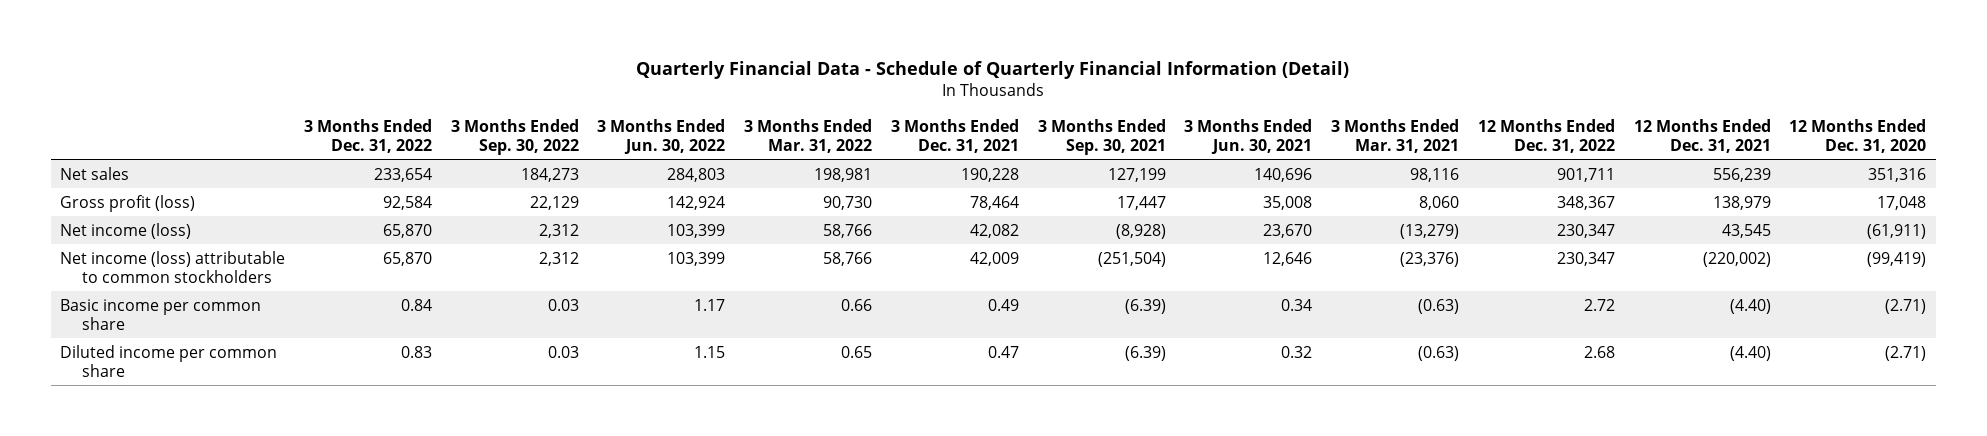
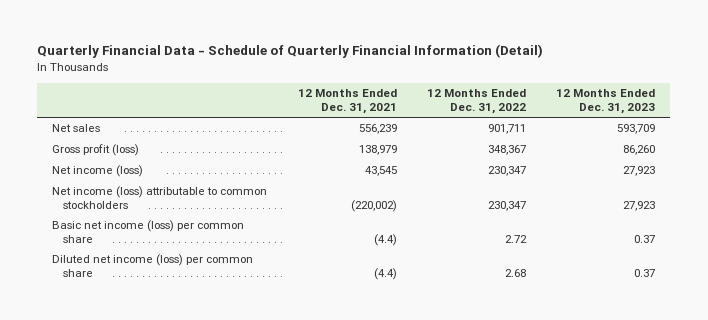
[303,118,432,153] 3 Months Ended Dec. 31, 2022 -> none
[450,118,579,155] 3 Months Ended Sep. 30, 2022 -> none
[597,118,726,154] 3 Months Ended Jun. 30, 2022 -> none
[744,118,873,153] 3 Months Ended Mar. 31, 2022 -> none
[890,118,1019,153] 3 Months Ended Dec. 31, 2021 -> none
[1037,118,1166,155] 3 Months Ended Sep. 30, 2021 -> none
[1184,118,1313,154] 3 Months Ended Jun. 30, 2021 -> none
[1331,118,1460,153] 3 Months Ended Mar. 31, 2021 -> none
[1789,118,1927,153] 12 Months Ended Dec. 31, 2020 -> none
none -> [556,89,656,115] 12 Months Ended Dec. 31, 2023
[60,298,262,330] Basic income per common share -> [52,220,245,244] Basic net income (loss) per common share
[1729,298,1771,314] (4.40) -> [373,234,397,247] (4.4)
[60,344,278,377] Diluted income per common share -> [52,254,254,278] Diluted net income (loss) per common share
[1729,345,1771,361] (4.40) -> [373,268,397,281] (4.4)

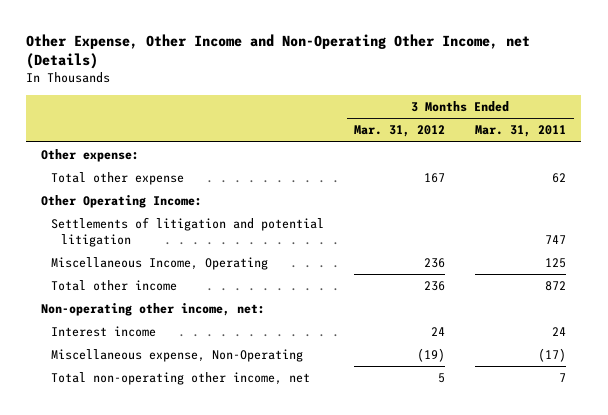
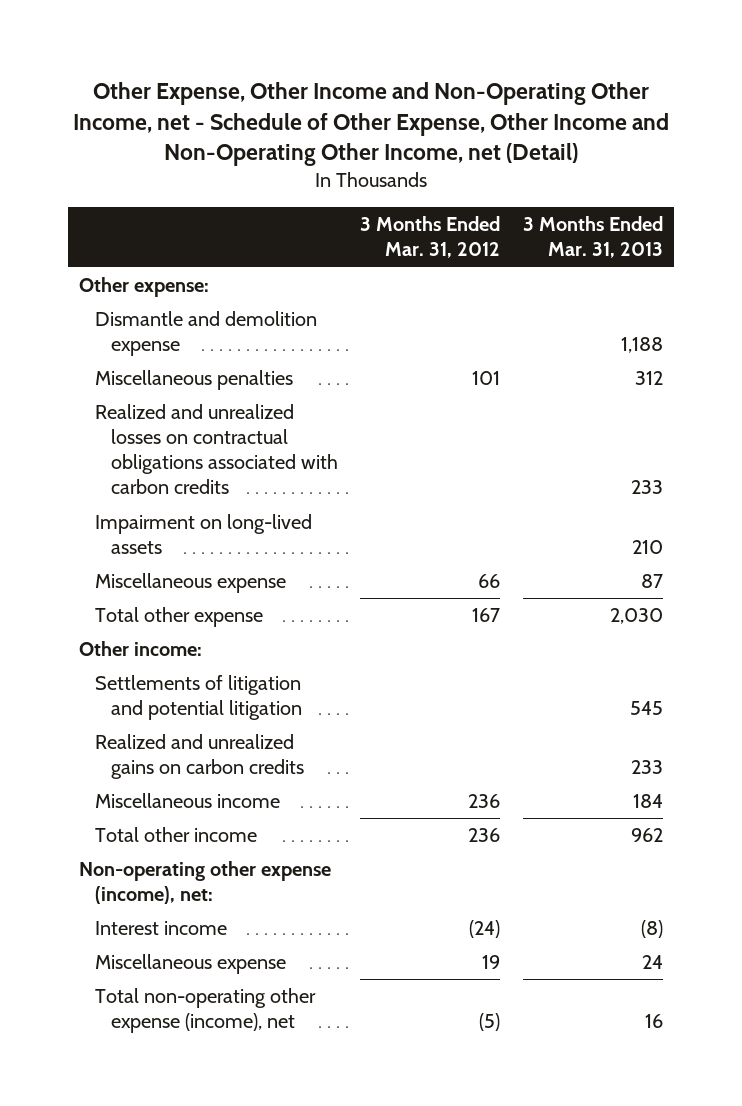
[26,33,531,70] Other Expense, Other Income and Non-Operating Other Income, net (Details) -> [72,81,669,167] Other Expense, Other Income and Non-Operating Other Income, net - Schedule of Other Expense, Other Income and Non-Operating Other Income, net (Detail)
[475,125,567,138] Mar. 31, 2011 -> none
none -> [522,216,663,259] 3 Months Ended Mar. 31, 2013
none -> [94,311,317,357] Dismantle and demolition expense
none -> [94,370,293,391] Miscellaneous penalties
none -> [94,404,338,495] Realized and unrealized losses on contractual obligations associated with carbon credits
none -> [94,514,312,555] Impairment on long-lived assets
none -> [94,573,286,594] Miscellaneous expense
[41,195,203,209] Other Operating Income: -> [78,641,202,657] Other income:
none -> [94,734,304,780] Realized and unrealized gains on carbon credits
[51,257,269,271] Miscellaneous Income, Operating -> [94,793,280,809] Miscellaneous income
[41,303,266,317] Non-operating other income, net: -> [78,861,331,905] Non-operating other expense (income), net:
[431,327,446,337] 24 -> [469,920,501,939] (24)
[51,349,304,363] Miscellaneous expense, Non-Operating -> [94,954,286,975] Miscellaneous expense
[417,348,446,363] (19) -> [482,955,501,970] 19
[51,372,311,386] Total non-operating other income, net -> [94,988,316,1034] Total non-operating other expense (income), net
[438,373,446,384] 5 -> [479,1013,501,1032] (5)

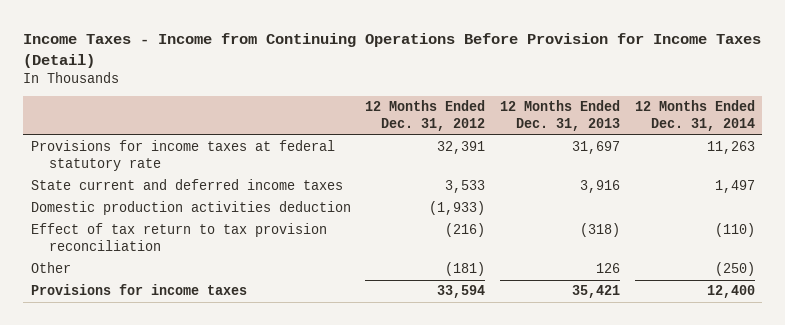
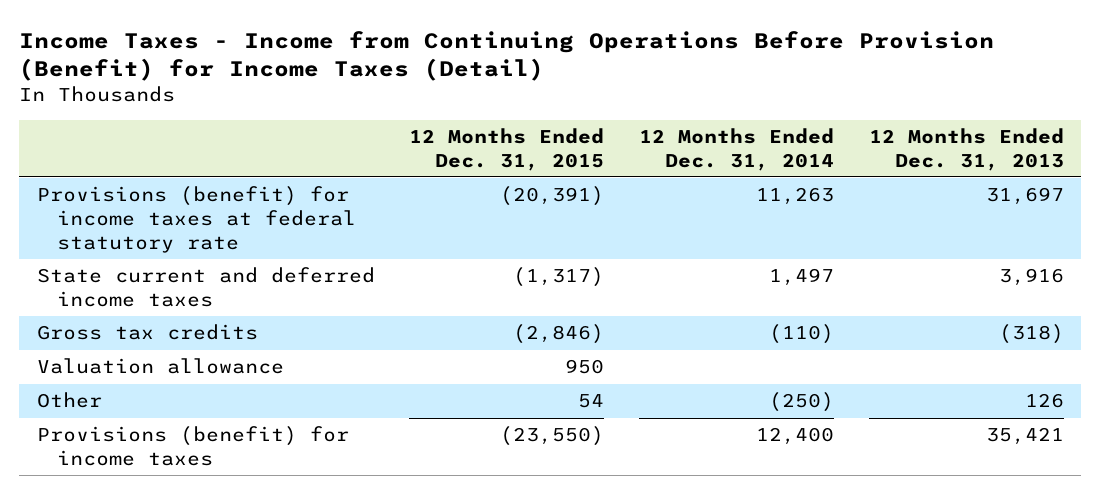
[23,33,762,68] Income Taxes - Income from Continuing Operations Before Provision for Income Taxes (Detail) -> [19,30,995,82] Income Taxes - Income from Continuing Operations Before Provision (Benefit) for Income Taxes (Detail)
[365,100,486,132] 12 Months Ended Dec. 31, 2012 -> none
none -> [409,127,605,171] 12 Months Ended Dec. 31, 2015
[30,140,335,172] Provisions for income taxes at federal statutory rate -> [36,186,357,253] Provisions (benefit) for income taxes at federal statutory rate
[30,201,351,216] Domestic production activities deduction -> none
[30,223,327,252] Effect of tax return to tax provision reconciliation -> [36,324,258,341] Gross tax credits
none -> [36,358,284,375] Valuation allowance
[30,284,247,296] Provisions for income taxes -> [36,426,349,466] Provisions (benefit) for income taxes

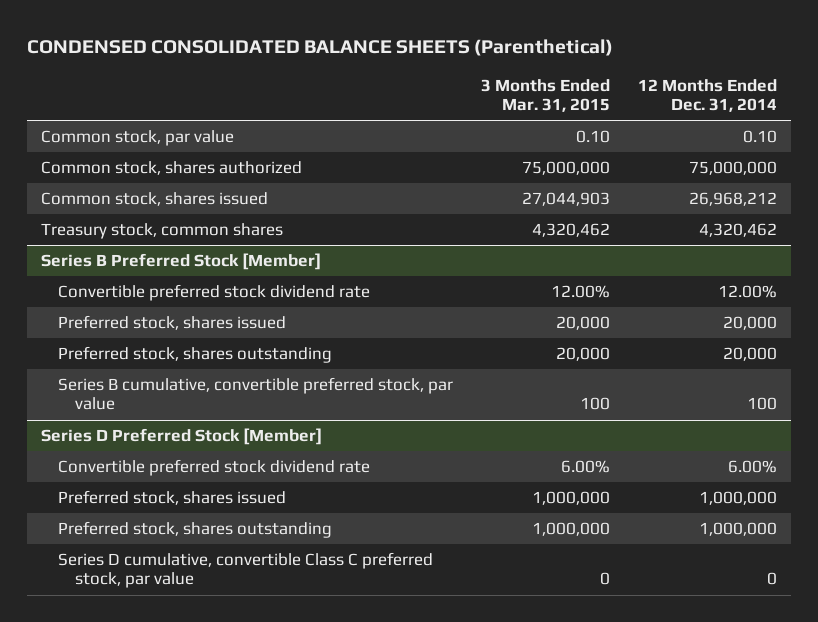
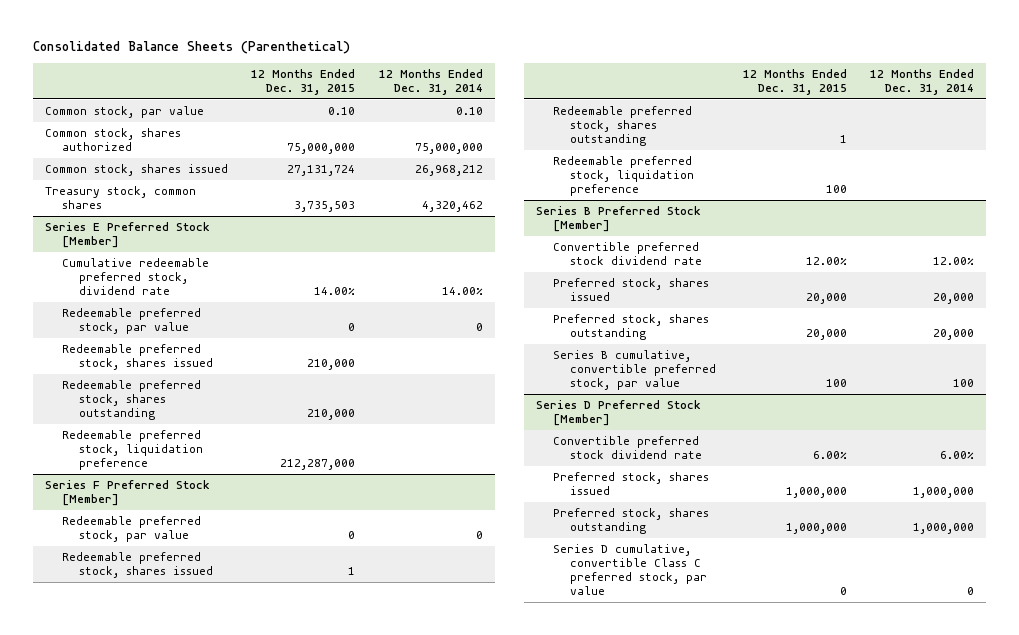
[26,38,613,56] CONDENSED CONSOLIDATED BALANCE SHEETS (Parenthetical) -> [33,41,351,55] Consolidated Balance Sheets (Parenthetical)
[481,78,611,112] 3 Months Ended Mar. 31, 2015 -> none
none -> [251,69,356,96] 12 Months Ended Dec. 31, 2015
none -> [44,221,210,248] Series E Preferred Stock [Member]
none -> [61,257,209,295] Cumulative redeemable preferred stock, dividend rate
none -> [61,307,201,334] Redeemable preferred stock, par value
none -> [61,343,213,370] Redeemable preferred stock, shares issued
none -> [61,379,201,420] Redeemable preferred stock, shares outstanding
none -> [61,429,203,470] Redeemable preferred stock, liquidation preference
none -> [44,479,210,506] Series F Preferred Stock [Member]
none -> [61,515,201,542] Redeemable preferred stock, par value
none -> [61,551,213,578] Redeemable preferred stock, shares issued
none -> [552,105,692,146] Redeemable preferred stock, shares outstanding
none -> [552,155,694,196] Redeemable preferred stock, liquidation preference

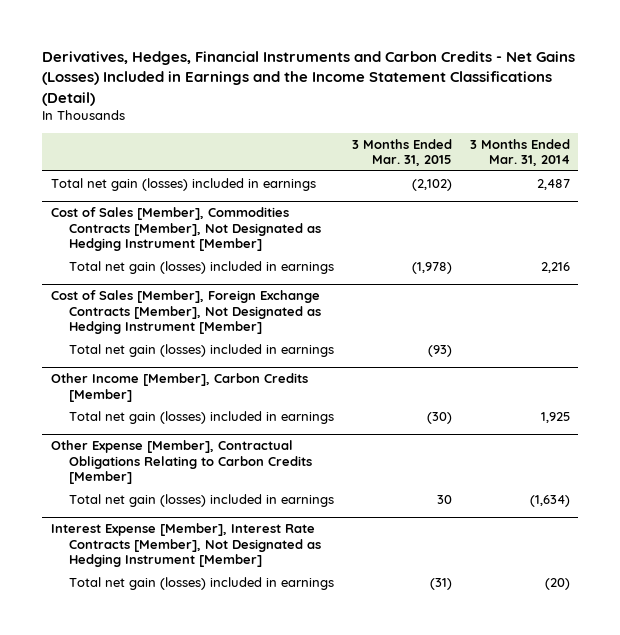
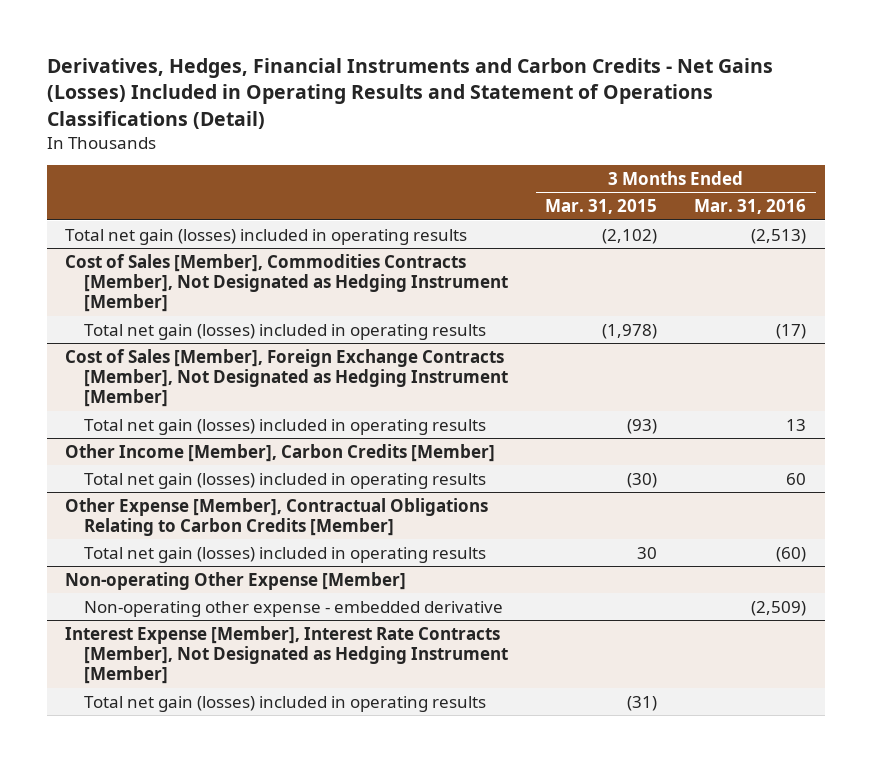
[41,51,575,106] Derivatives, Hedges, Financial Instruments and Carbon Credits - Net Gains (Losses) Included in Earnings and the Income Statement Classifications (Detail) -> [46,58,773,129] Derivatives, Hedges, Financial Instruments and Carbon Credits - Net Gains (Losses) Included in Operating Results and Statement of Operations Classifications (Detail)
[469,138,570,167] 3 Months Ended Mar. 31, 2014 -> none
none -> [694,199,807,215] Mar. 31, 2016
[50,177,316,191] Total net gain (losses) included in earnings -> [65,228,468,245] Total net gain (losses) included in operating results
[69,260,335,274] Total net gain (losses) included in earnings -> [83,323,486,340] Total net gain (losses) included in operating results
[69,343,335,357] Total net gain (losses) included in earnings -> [83,418,486,435] Total net gain (losses) included in operating results
[69,410,335,424] Total net gain (losses) included in earnings -> [83,472,486,489] Total net gain (losses) included in operating results
[69,493,335,507] Total net gain (losses) included in earnings -> [83,546,486,563] Total net gain (losses) included in operating results
none -> [65,571,407,590] Non-operating Other Expense [Member]
none -> [83,600,503,617] Non-operating other expense - embedded derivative
[69,576,335,590] Total net gain (losses) included in earnings -> [83,695,486,712] Total net gain (losses) included in operating results

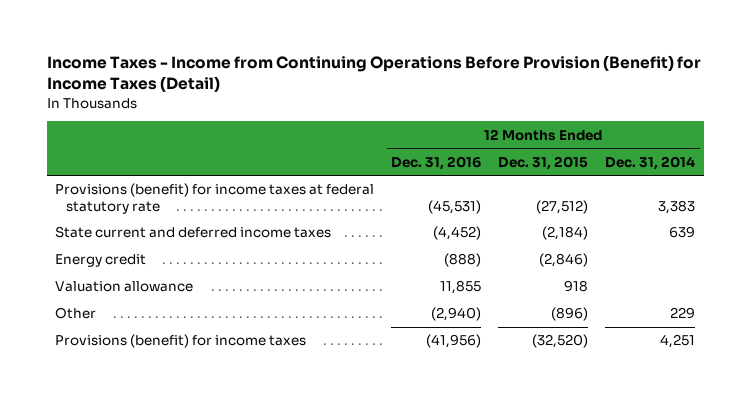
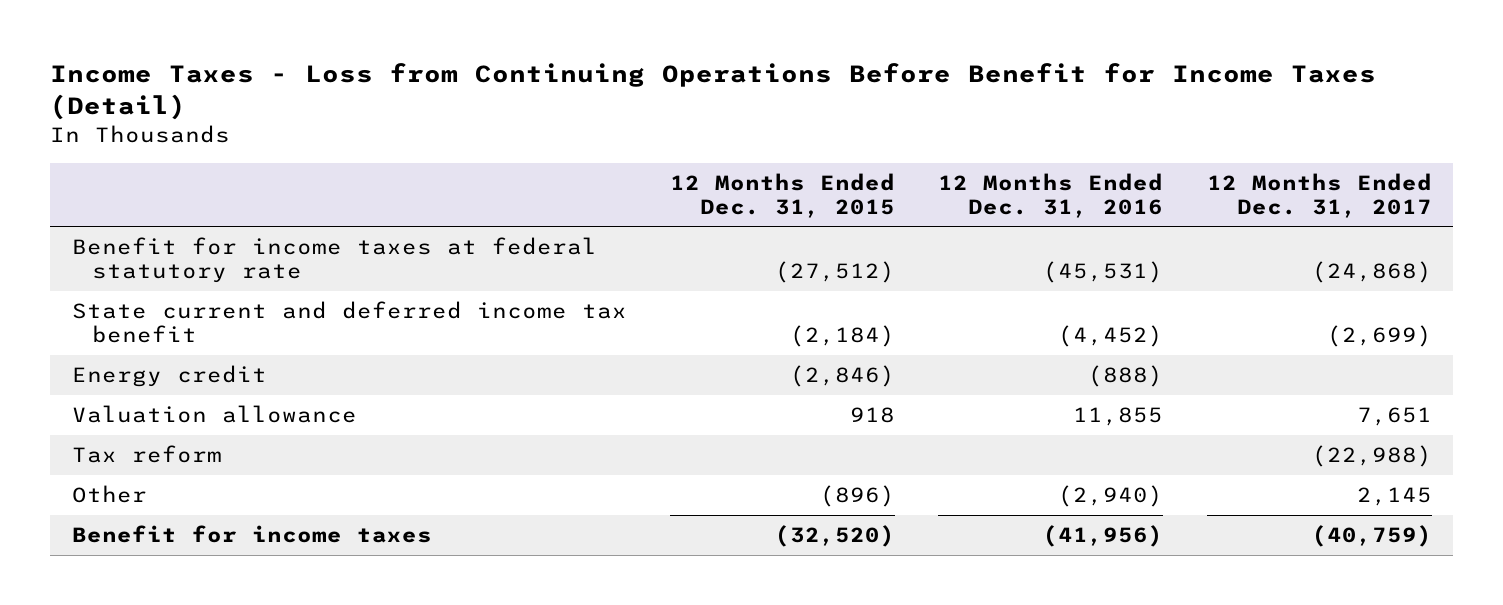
[46,54,701,93] Income Taxes - Income from Continuing Operations Before Provision (Benefit) for Income Taxes (Detail) -> [50,63,1377,121] Income Taxes - Loss from Continuing Operations Before Benefit for Income Taxes (Detail)
[605,155,696,170] Dec. 31, 2014 -> none
none -> [1206,172,1432,218] 12 Months Ended Dec. 31, 2017
[55,183,375,214] Provisions (benefit) for income taxes at federal statutory rate -> [71,237,597,283] Benefit for income taxes at federal statutory rate
[55,226,332,239] State current and deferred income taxes -> [71,301,627,343] State current and deferred income tax benefit
none -> [71,445,222,464] Tax reform
[55,334,307,349] Provisions (benefit) for income taxes -> [71,525,432,544] Benefit for income taxes

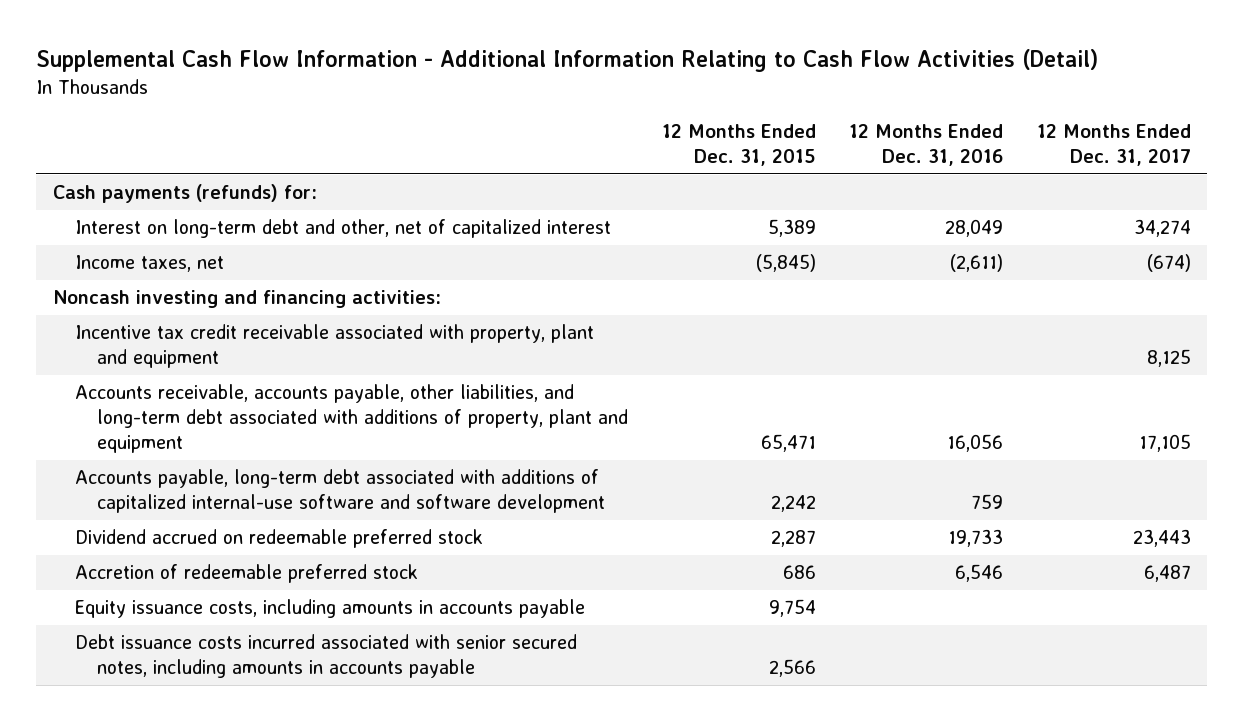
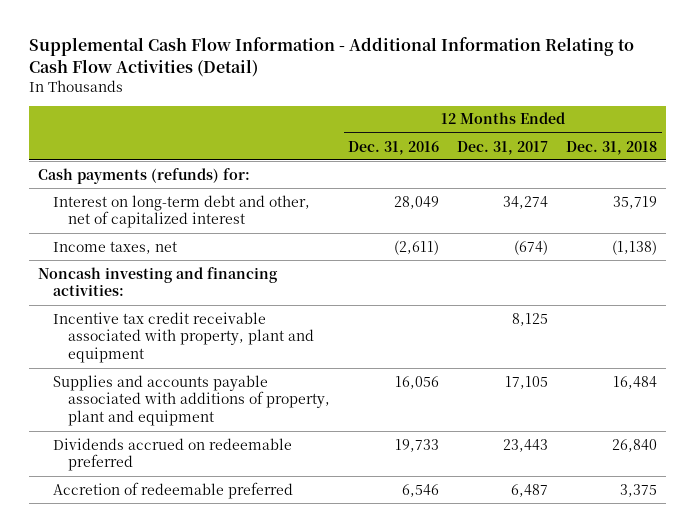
[661,123,816,166] 12 Months Ended Dec. 31, 2015 -> none
none -> [566,140,658,155] Dec. 31, 2018
[75,469,606,514] Accounts payable, long-term debt associated with additions of capitalized internal-use software and software development -> none
[75,599,586,619] Equity issuance costs, including amounts in accounts payable -> none
[75,634,578,679] Debt issuance costs incurred associated with senior secured notes, including amounts in accounts payable -> none
[75,384,629,454] Accounts receivable, accounts payable, other liabilities, and long-term debt associated with additions of property, plant and equipment -> [53,374,331,427] Supplies and accounts payable associated with additions of property, plant and equipment
[75,529,484,549] Dividend accrued on redeemable preferred stock -> [53,437,293,472] Dividends accrued on redeemable preferred
[75,564,419,584] Accretion of redeemable preferred stock -> [53,481,294,499] Accretion of redeemable preferred

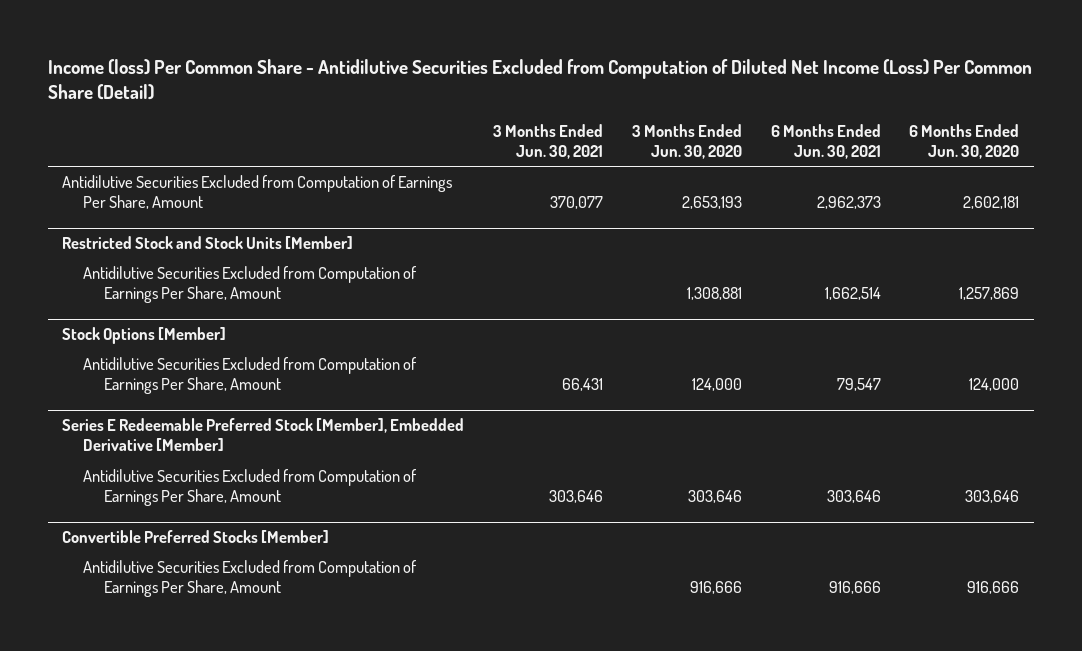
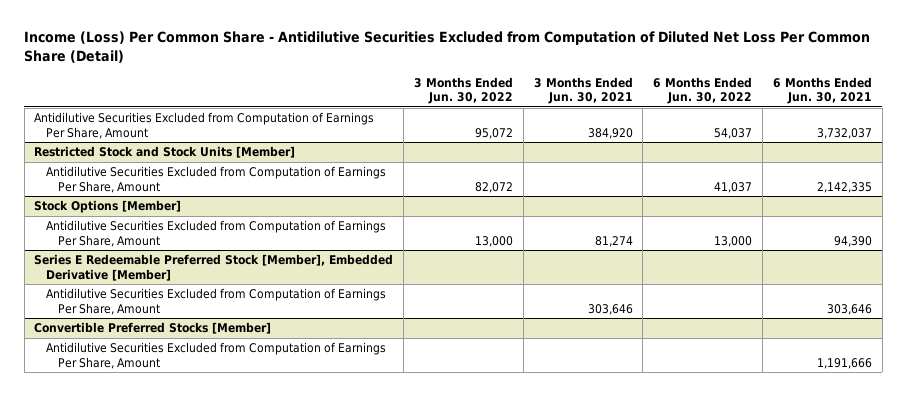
[48,58,1033,101] Income (loss) Per Common Share - Antidilutive Securities Excluded from Computation of Diluted Net Income (Loss) Per Common Share (Detail) -> [24,31,871,63] Income (Loss) Per Common Share - Antidilutive Securities Excluded from Computation of Diluted Net Loss Per Common Share (Detail)
[631,123,742,160] 3 Months Ended Jun. 30, 2020 -> none
[909,123,1020,160] 6 Months Ended Jun. 30, 2020 -> none
none -> [413,76,513,105] 3 Months Ended Jun. 30, 2022
none -> [653,76,753,105] 6 Months Ended Jun. 30, 2022
[550,196,604,210] 370,077 -> [587,127,633,139] 384,920
[816,196,881,210] 2,962,373 -> [816,127,872,139] 3,732,037
[824,287,881,301] 1,662,514 -> [816,181,872,193] 2,142,335
[562,378,604,392] 66,431 -> [594,235,633,247] 81,274
[836,378,881,392] 79,547 -> [833,235,872,247] 94,390
[828,581,881,595] 916,666 -> [816,357,872,369] 1,191,666

